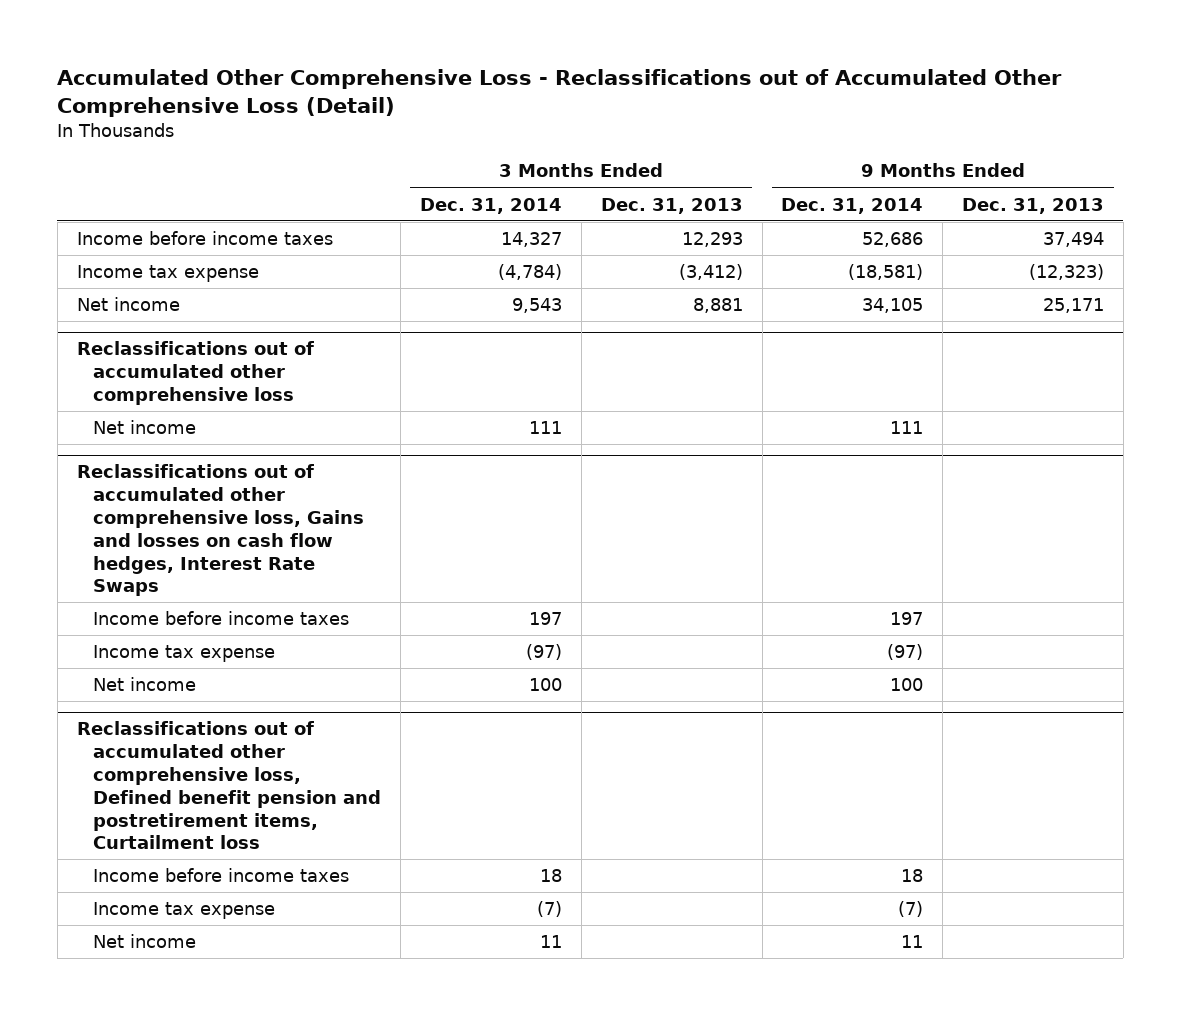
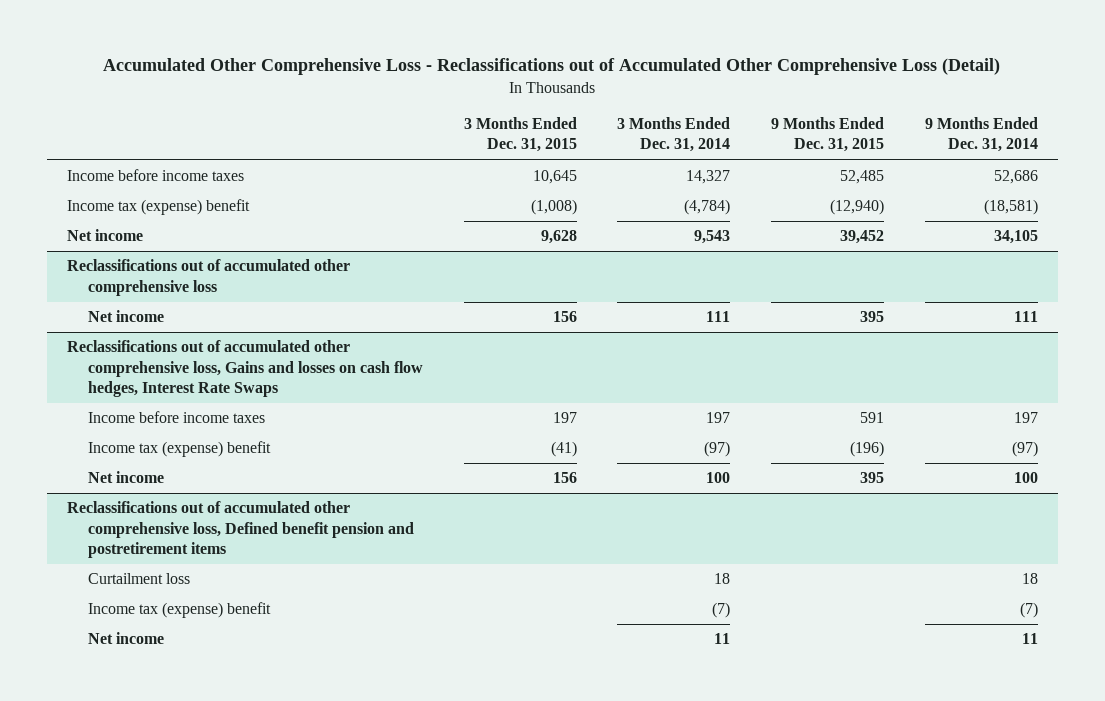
[600,197,743,214] Dec. 31, 2013 -> none
[961,197,1104,214] Dec. 31, 2013 -> none
none -> [463,117,577,153] 3 Months Ended Dec. 31, 2015
none -> [771,117,885,153] 9 Months Ended Dec. 31, 2015
[76,265,259,283] Income tax expense -> [67,199,251,216] Income tax (expense) benefit
[93,645,276,663] Income tax expense -> [88,441,272,458] Income tax (expense) benefit
[76,721,382,850] Reclassifications out of accumulated other comprehensive loss, Defined benefit pension and postretirement items, Curtailment loss -> [67,501,415,559] Reclassifications out of accumulated other comprehensive loss, Defined benefit pension and postretirement items
[93,868,350,883] Income before income taxes -> [88,573,191,585] Curtailment loss
[93,902,276,920] Income tax expense -> [88,602,272,619] Income tax (expense) benefit

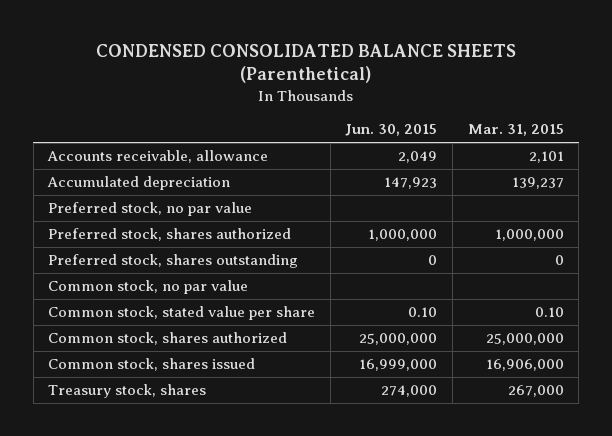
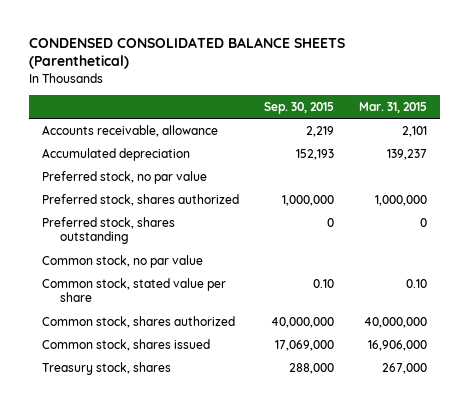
[345,124,438,137] Jun. 30, 2015 -> none
none -> [263,101,334,114] Sep. 30, 2015
[485,333,564,346] 25,000,000 -> [364,316,428,328] 40,000,000

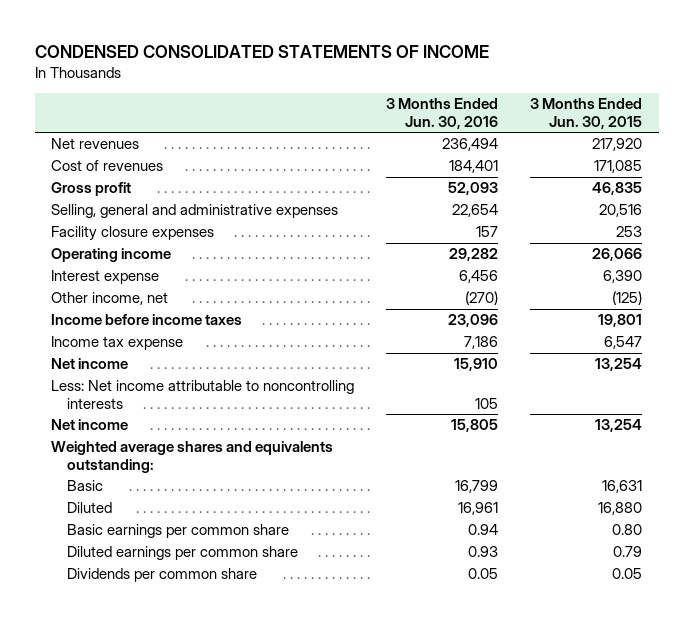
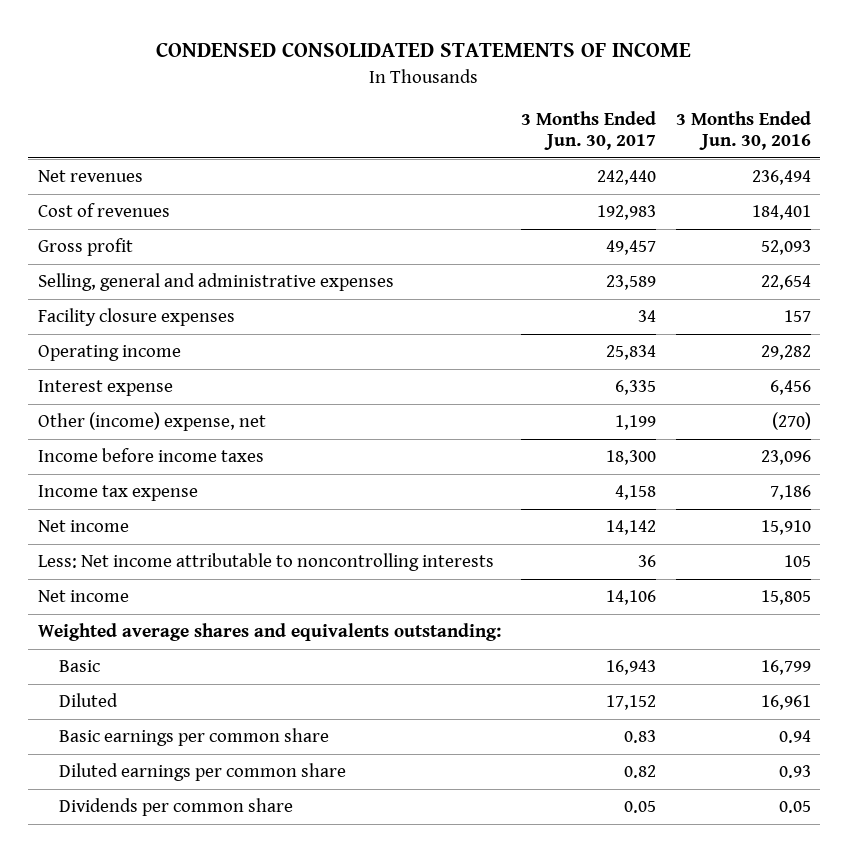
[530,98,643,129] 3 Months Ended Jun. 30, 2015 -> none
none -> [520,110,656,151] 3 Months Ended Jun. 30, 2017
[50,292,168,306] Other income, net -> [38,412,267,432] Other (income) expense, net

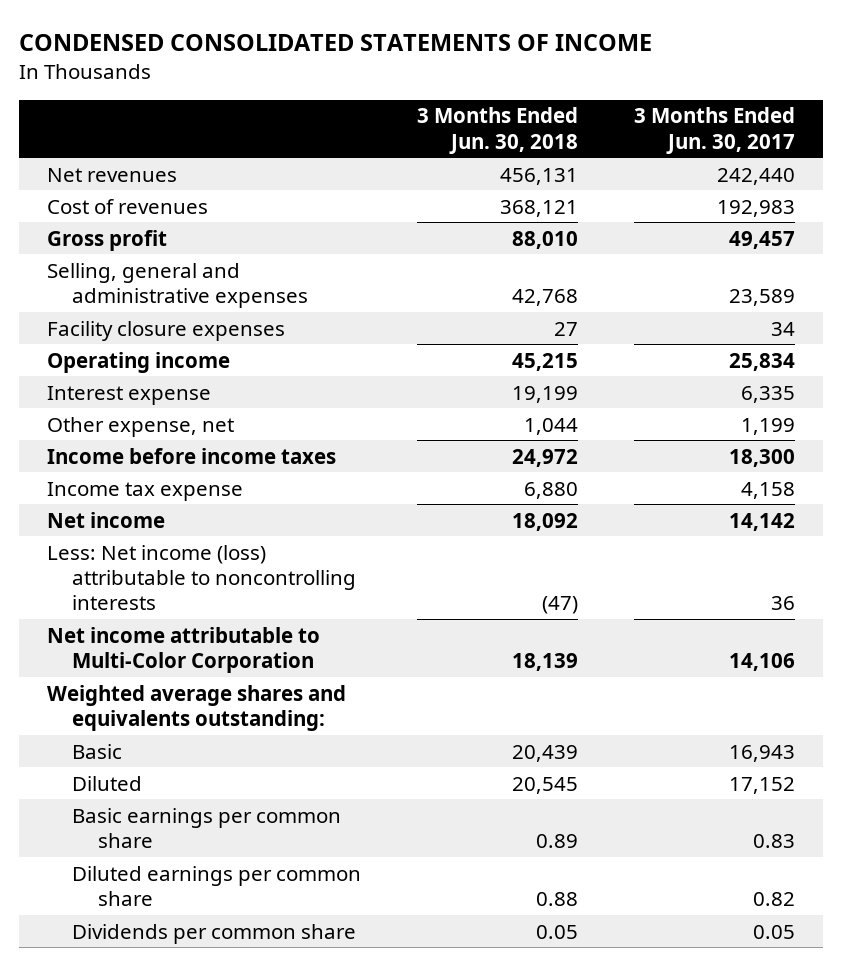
[675,110,811,151] 3 Months Ended Jun. 30, 2016 -> none
none -> [417,107,579,154] 3 Months Ended Jun. 30, 2018
[38,412,267,432] Other (income) expense, net -> [47,416,235,437] Other expense, net
[38,553,495,572] Less: Net income attributable to noncontrolling interests -> [47,544,357,611] Less: Net income (loss) attributable to noncontrolling interests
[38,590,130,603] Net income -> [47,626,321,674] Net income attributable to Multi-Color Corporation

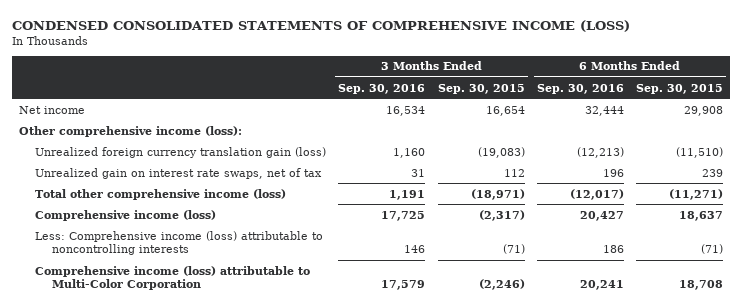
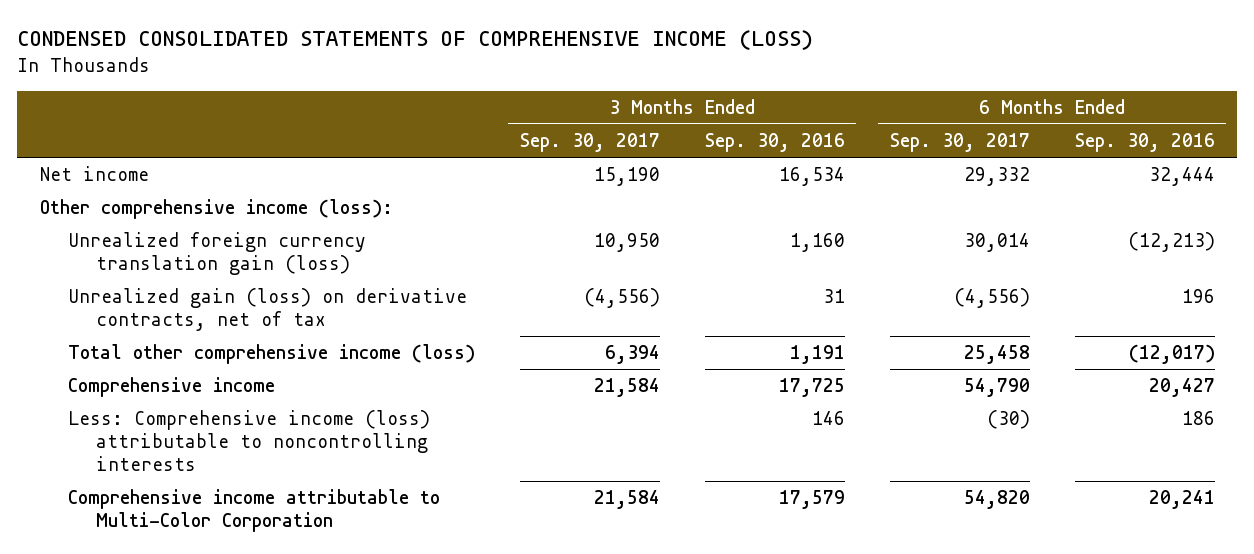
[437,83,525,94] Sep. 30, 2015 -> none
[636,83,724,94] Sep. 30, 2015 -> none
none -> [519,133,660,153] Sep. 30, 2017
none -> [889,133,1030,153] Sep. 30, 2017
[35,167,323,179] Unrealized gain on interest rate swaps, net of tax -> [67,288,467,331] Unrealized gain (loss) on derivative contracts, net of tax
[35,209,217,221] Comprehensive income (loss) -> [67,377,275,398] Comprehensive income
[35,265,311,291] Comprehensive income (loss) attributable to Multi-Color Corporation -> [67,489,440,532] Comprehensive income attributable to Multi-Color Corporation

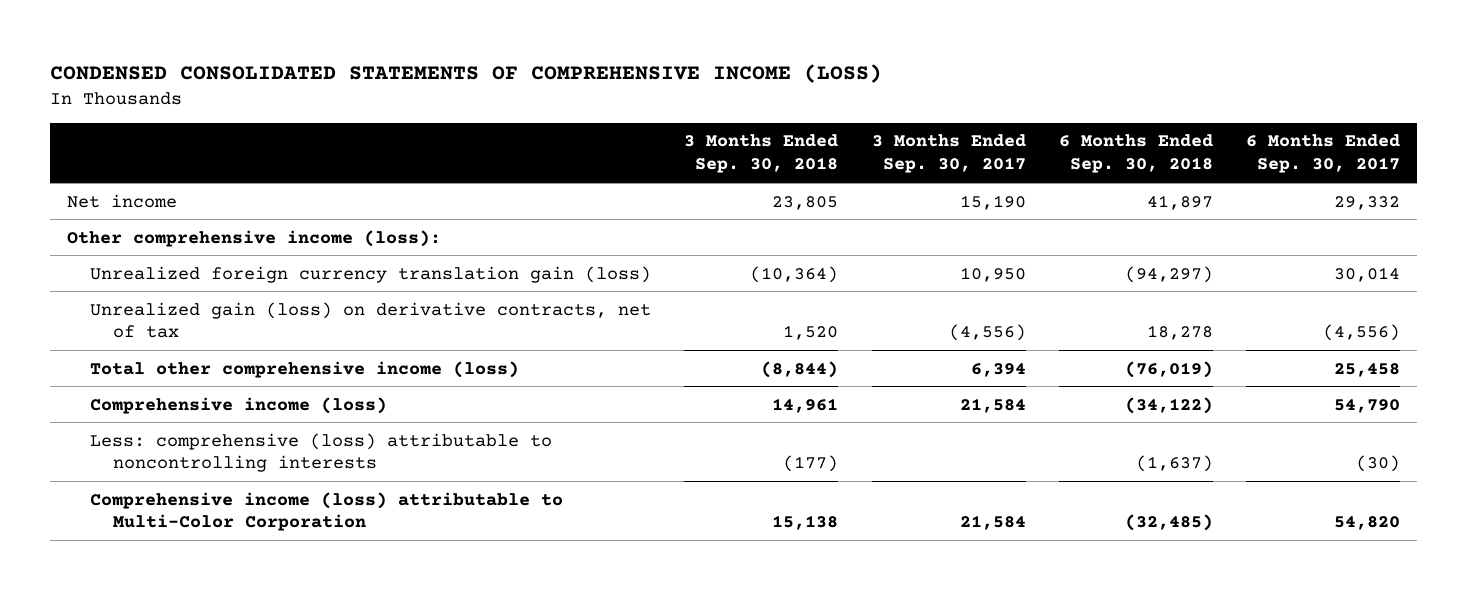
[704,133,845,153] Sep. 30, 2016 -> none
[1074,133,1215,153] Sep. 30, 2016 -> none
none -> [684,134,839,174] 3 Months Ended Sep. 30, 2018
none -> [1058,134,1213,174] 6 Months Ended Sep. 30, 2018
[67,377,275,398] Comprehensive income -> [89,396,387,414] Comprehensive income (loss)
[67,410,430,471] Less: Comprehensive income (loss) attributable to noncontrolling interests -> [89,432,552,473] Less: comprehensive (loss) attributable to noncontrolling interests
[67,489,440,532] Comprehensive income attributable to Multi-Color Corporation -> [89,491,563,532] Comprehensive income (loss) attributable to Multi-Color Corporation

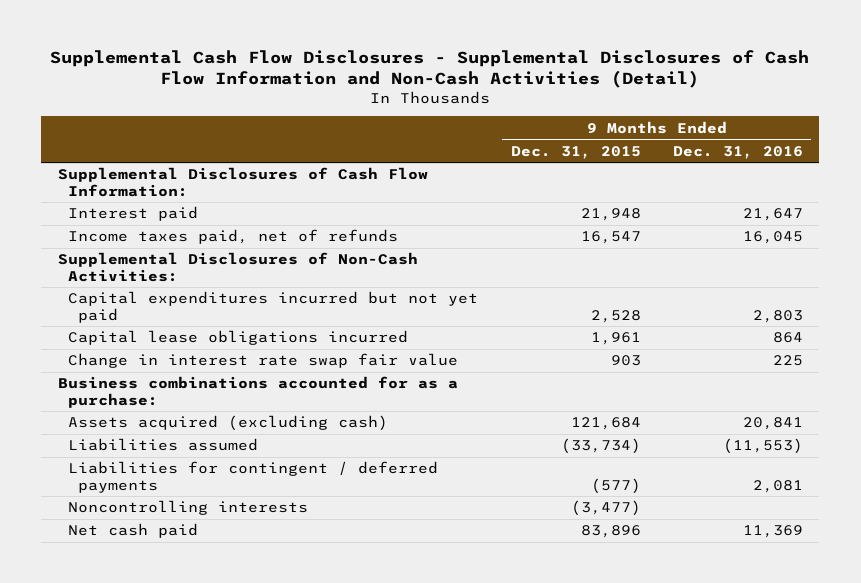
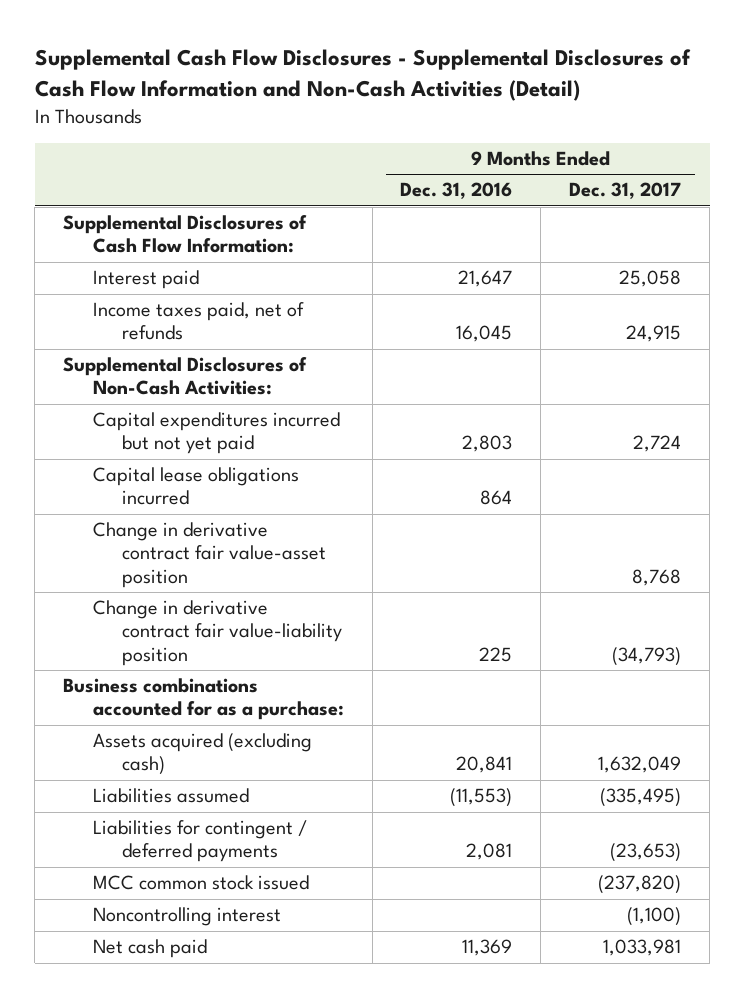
[510,145,641,159] Dec. 31, 2015 -> none
none -> [569,182,682,200] Dec. 31, 2017
none -> [92,522,326,588] Change in derivative contract fair value-asset position
[67,353,458,369] Change in interest rate swap fair value -> [92,600,342,666] Change in derivative contract fair value-liability position
none -> [92,875,309,891] MCC common stock issued
[67,500,308,516] Noncontrolling interests -> [92,907,281,927] Noncontrolling interest

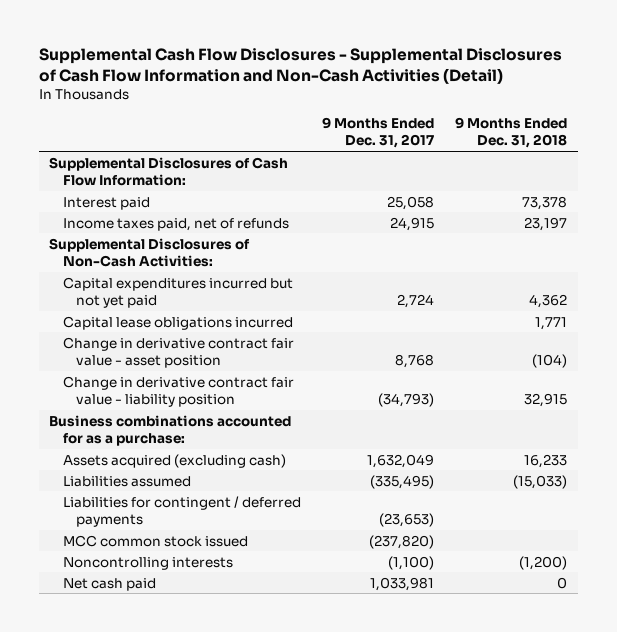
[400,182,513,200] Dec. 31, 2016 -> none
none -> [455,117,568,149] 9 Months Ended Dec. 31, 2018
[92,522,326,588] Change in derivative contract fair value-asset position -> [62,336,294,368] Change in derivative contract fair value - asset position
[92,600,342,666] Change in derivative contract fair value-liability position -> [62,375,294,407] Change in derivative contract fair value - liability position
[92,907,281,927] Noncontrolling interest -> [62,556,233,570] Noncontrolling interests

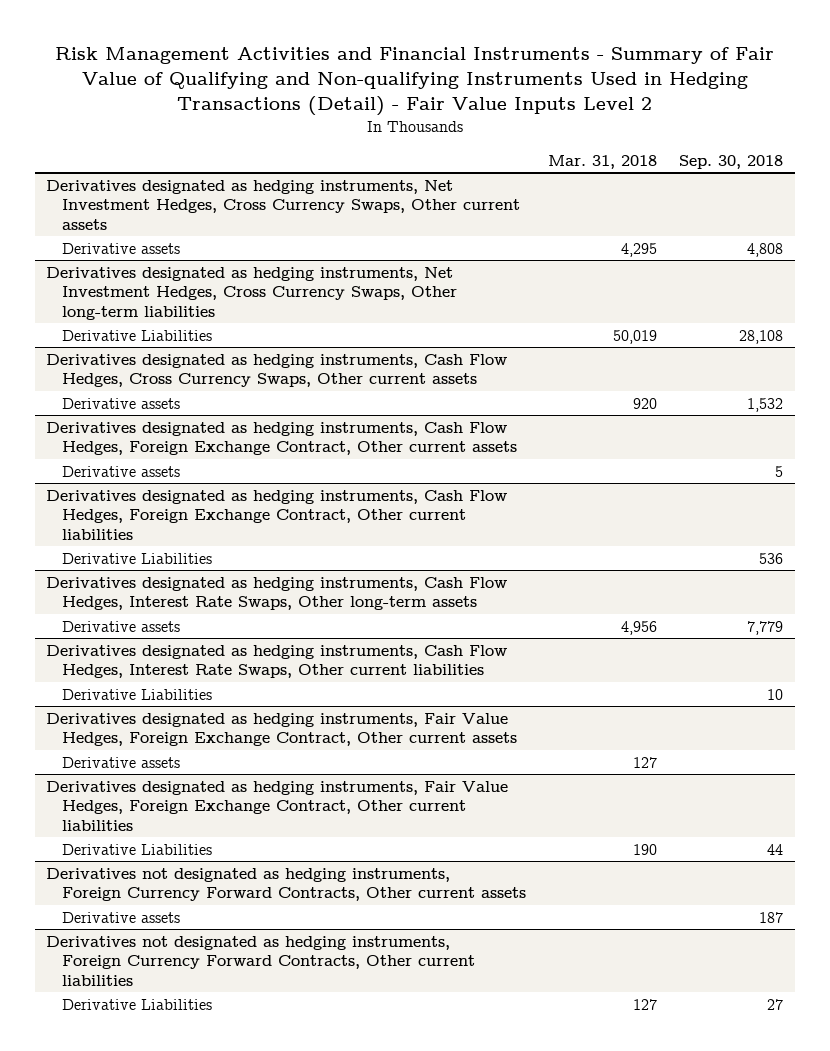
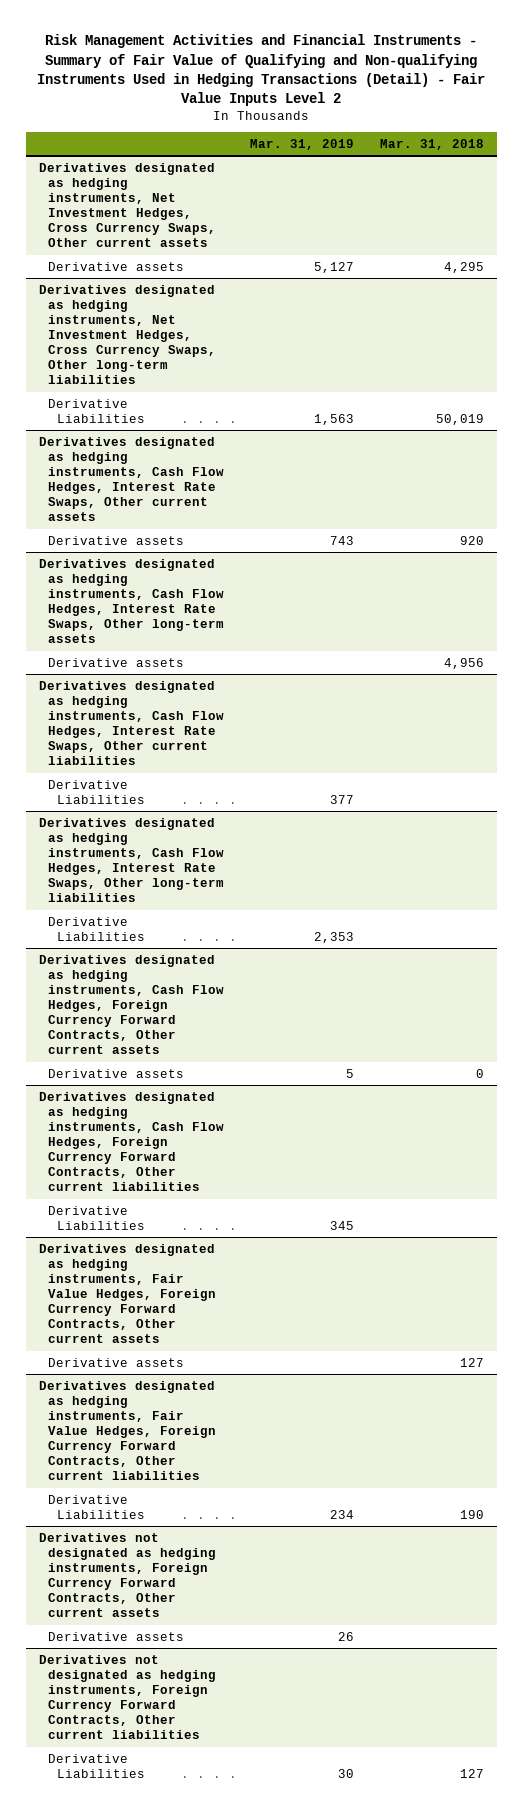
[679,154,784,169] Sep. 30, 2018 -> none
none -> [249,138,354,150] Mar. 31, 2019
[46,353,508,388] Derivatives designated as hedging instruments, Cash Flow Hedges, Cross Currency Swaps, Other current assets -> [39,436,224,522] Derivatives designated as hedging instruments, Cash Flow Hedges, Interest Rate Swaps, Other current assets
[46,421,517,456] Derivatives designated as hedging instruments, Cash Flow Hedges, Foreign Exchange Contract, Other current assets -> none
[61,465,180,477] Derivative assets -> none
[46,489,508,540] Derivatives designated as hedging instruments, Cash Flow Hedges, Foreign Exchange Contract, Other current liabilities -> none
[61,552,212,564] Derivative Liabilities -> none
none -> [39,817,224,903] Derivatives designated as hedging instruments, Cash Flow Hedges, Interest Rate Swaps, Other long-term liabilities
none -> [47,916,145,941] Derivative Liabilities
none -> [39,954,224,1055] Derivatives designated as hedging instruments, Cash Flow Hedges, Foreign Currency Forward Contracts, Other current assets
none -> [47,1068,184,1078] Derivative assets
none -> [39,1091,224,1192] Derivatives designated as hedging instruments, Cash Flow Hedges, Foreign Currency Forward Contracts, Other current liabilities
none -> [47,1205,145,1230] Derivative Liabilities
[46,712,517,747] Derivatives designated as hedging instruments, Fair Value Hedges, Foreign Exchange Contract, Other current assets -> [39,1243,216,1344] Derivatives designated as hedging instruments, Fair Value Hedges, Foreign Currency Forward Contracts, Other current assets
[46,780,509,831] Derivatives designated as hedging instruments, Fair Value Hedges, Foreign Exchange Contract, Other current liabilities -> [39,1380,216,1481] Derivatives designated as hedging instruments, Fair Value Hedges, Foreign Currency Forward Contracts, Other current liabilities

